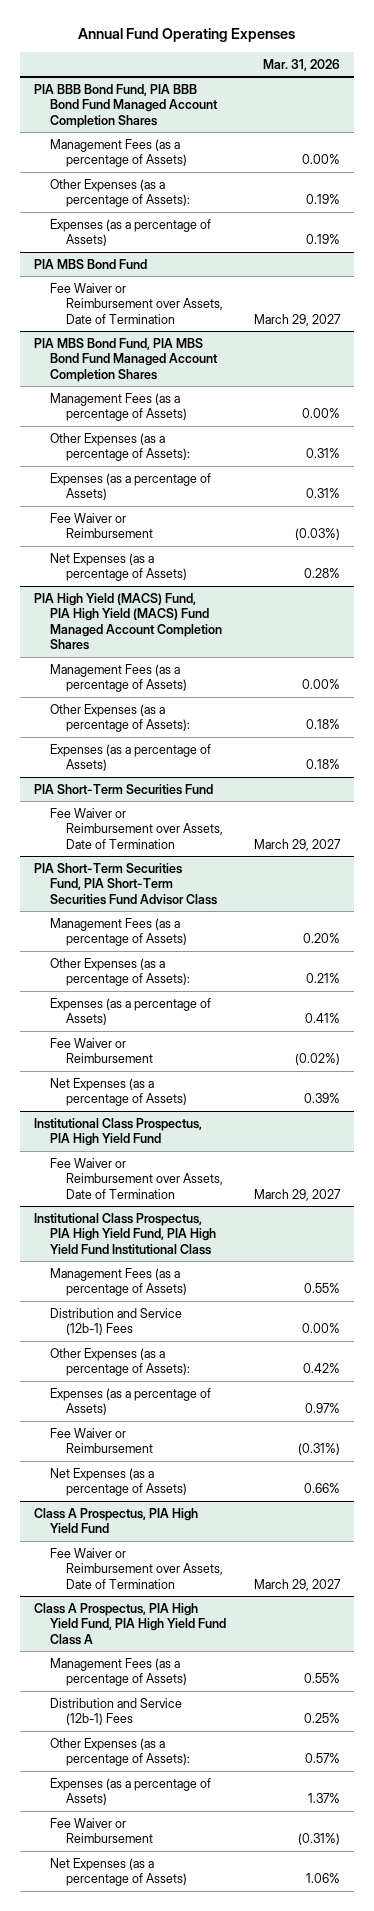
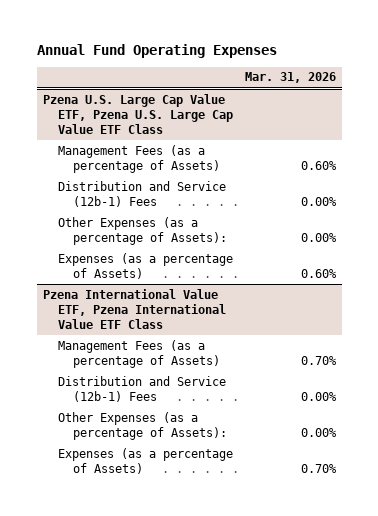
[33,83,218,128] PIA BBB Bond Fund, PIA BBB Bond Fund Managed Account Completion Shares -> none
[49,178,190,208] Other Expenses (as a percentage of Assets): -> none
[49,218,211,247] Expenses (as a percentage of Assets) -> none
[33,258,147,269] PIA MBS Bond Fund -> none
[49,282,223,324] Fee Waiver or Reimbursement over Assets, Date of Termination -> none
[33,337,218,382] PIA MBS Bond Fund, PIA MBS Bond Fund Managed Account Completion Shares -> none
[49,392,187,422] Management Fees (as a percentage of Assets) -> none
[49,432,190,462] Other Expenses (as a percentage of Assets): -> none
[49,472,211,501] Expenses (as a percentage of Assets) -> none
[49,512,153,539] Fee Waiver or Reimbursement -> none
[49,552,187,582] Net Expenses (as a percentage of Assets) -> none
[33,592,222,651] PIA High Yield (MACS) Fund, PIA High Yield (MACS) Fund Managed Account Completion Shares -> none
[49,663,187,693] Management Fees (as a percentage of Assets) -> none
[49,703,190,733] Other Expenses (as a percentage of Assets): -> none
[49,743,211,772] Expenses (as a percentage of Assets) -> none
[33,783,213,795] PIA Short-Term Securities Fund -> none
[49,807,223,849] Fee Waiver or Reimbursement over Assets, Date of Termination -> none
[33,862,217,905] PIA Short-Term Securities Fund, PIA Short-Term Securities Fund Advisor Class -> none
[49,917,187,947] Management Fees (as a percentage of Assets) -> none
[49,957,190,987] Other Expenses (as a percentage of Assets): -> none
[49,997,211,1026] Expenses (as a percentage of Assets) -> none
[49,1037,153,1064] Fee Waiver or Reimbursement -> none
[49,1077,187,1107] Net Expenses (as a percentage of Assets) -> none
[33,1117,202,1147] Institutional Class Prospectus, PIA High Yield Fund -> none
[49,1157,223,1199] Fee Waiver or Reimbursement over Assets, Date of Termination -> none
[33,1212,216,1255] Institutional Class Prospectus, PIA High Yield Fund, PIA High Yield Fund Institutional Class -> none
[49,1267,187,1297] Management Fees (as a percentage of Assets) -> none
none -> [42,93,233,134] Pzena U.S. Large Cap Value ETF, Pzena U.S. Large Cap Value ETF Class
[301,154,340,165] 0.00% -> [300,160,337,170] 0.60%
[49,1427,153,1454] Fee Waiver or Reimbursement -> none
[49,1467,187,1497] Net Expenses (as a percentage of Assets) -> none
[33,1507,198,1534] Class A Prospectus, PIA High Yield Fund -> none
[49,1547,223,1589] Fee Waiver or Reimbursement over Assets, Date of Termination -> none
[33,1602,226,1645] Class A Prospectus, PIA High Yield Fund, PIA High Yield Fund Class A -> none
[49,1817,153,1844] Fee Waiver or Reimbursement -> none
[49,1857,187,1887] Net Expenses (as a percentage of Assets) -> none
[302,1363,340,1374] 0.42% -> [300,232,337,242] 0.00%
[304,1403,340,1414] 0.97% -> [300,268,337,278] 0.60%
none -> [42,288,226,329] Pzena International Value ETF, Pzena International Value ETF Class
[303,1673,340,1684] 0.55% -> [300,355,337,365] 0.70%
[303,1713,340,1724] 0.25% -> [300,391,337,401] 0.00%
[304,1753,340,1764] 0.57% -> [300,427,337,437] 0.00%
[307,1793,340,1804] 1.37% -> [300,463,337,473] 0.70%

